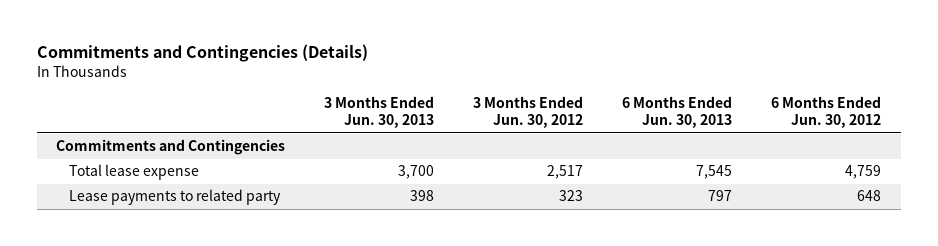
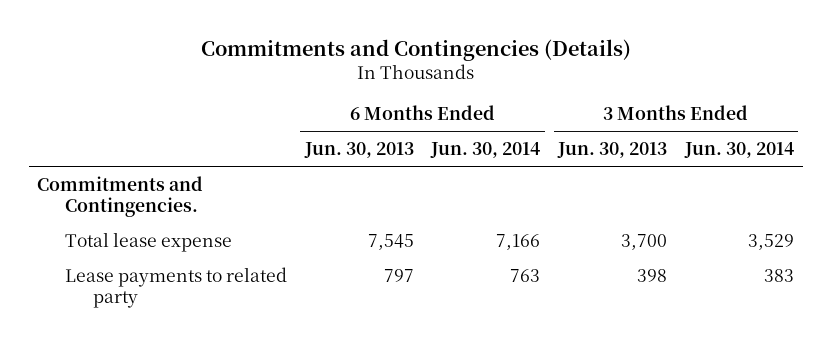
[473,96,584,129] 3 Months Ended Jun. 30, 2012 -> none
[771,96,882,129] 6 Months Ended Jun. 30, 2012 -> none
none -> [430,142,541,159] Jun. 30, 2014
none -> [683,142,794,159] Jun. 30, 2014
[56,139,286,156] Commitments and Contingencies -> [37,175,204,217] Commitments and Contingencies.

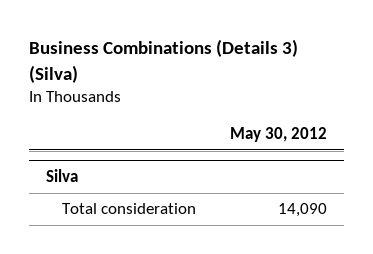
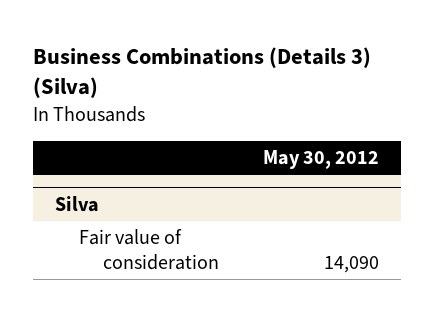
[61,203,196,215] Total consideration -> [79,229,220,270] Fair value of consideration

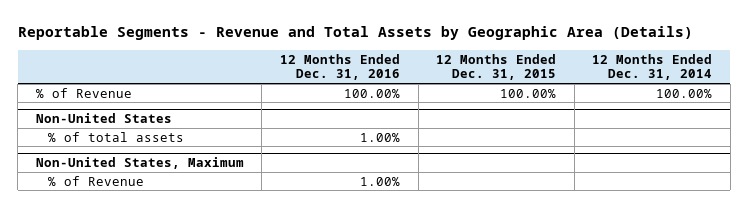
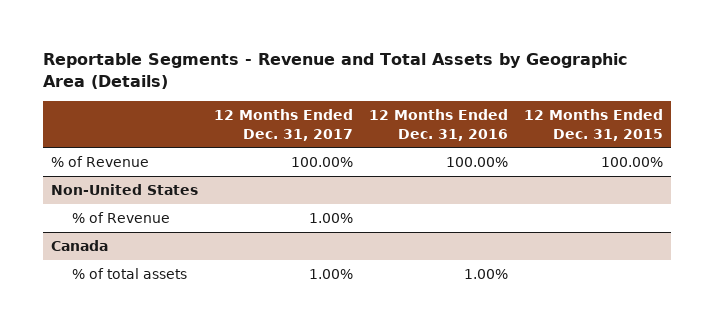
[592,53,713,81] 12 Months Ended Dec. 31, 2014 -> none
none -> [214,109,354,141] 12 Months Ended Dec. 31, 2017
none -> [72,212,171,224] % of Revenue
none -> [51,240,109,252] Canada
[35,157,244,170] Non-United States, Maximum -> none
[48,175,145,186] % of Revenue -> none

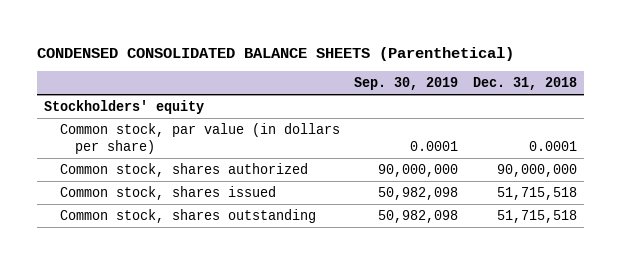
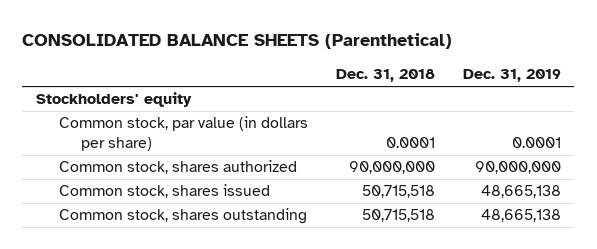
[36,46,514,61] CONDENSED CONSOLIDATED BALANCE SHEETS (Parenthetical) -> [22,33,453,50] CONSOLIDATED BALANCE SHEETS (Parenthetical)
[354,77,459,91] Sep. 30, 2019 -> none
none -> [462,69,561,83] Dec. 31, 2019
[496,187,577,201] 51,715,518 -> [361,185,435,199] 50,715,518
[496,210,577,224] 51,715,518 -> [361,209,435,223] 50,715,518

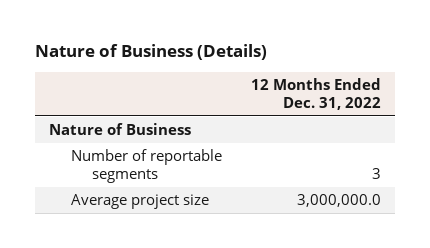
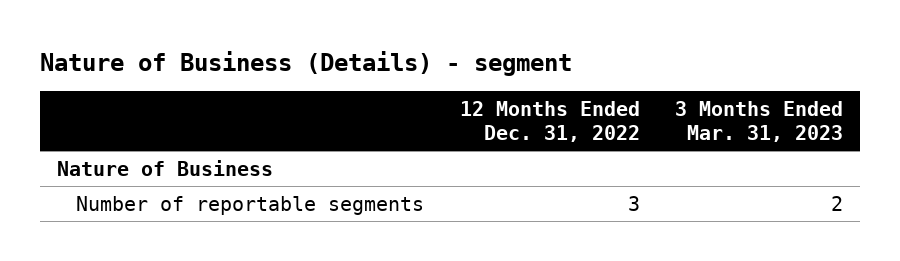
[34,44,267,61] Nature of Business (Details) -> [39,50,572,76] Nature of Business (Details) - segment
none -> [674,100,843,143] 3 Months Ended Mar. 31, 2023
[70,194,209,210] Average project size -> none

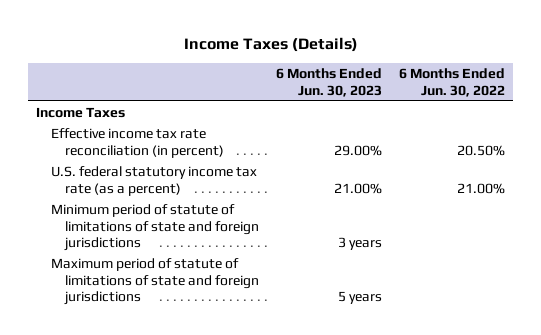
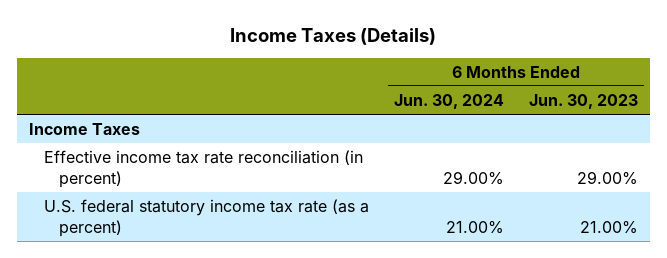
[398,68,505,97] 6 Months Ended Jun. 30, 2022 -> none
none -> [393,93,504,109] Jun. 30, 2024
[50,203,260,252] Minimum period of statute of limitations of state and foreign jurisdictions -> none
[50,257,260,306] Maximum period of statute of limitations of state and foreign jurisdictions -> none

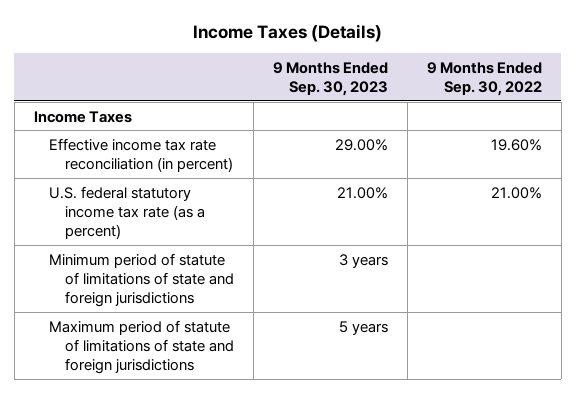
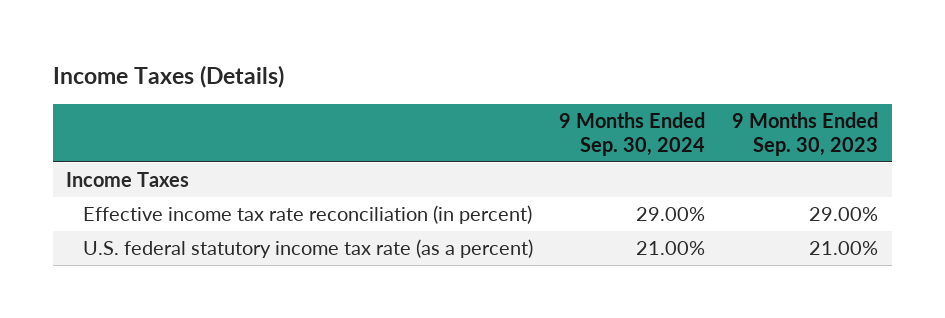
[427,61,543,96] 9 Months Ended Sep. 30, 2022 -> none
none -> [559,112,706,157] 9 Months Ended Sep. 30, 2024
[49,252,235,308] Minimum period of statute of limitations of state and foreign jurisdictions -> none
[49,319,235,375] Maximum period of statute of limitations of state and foreign jurisdictions -> none

